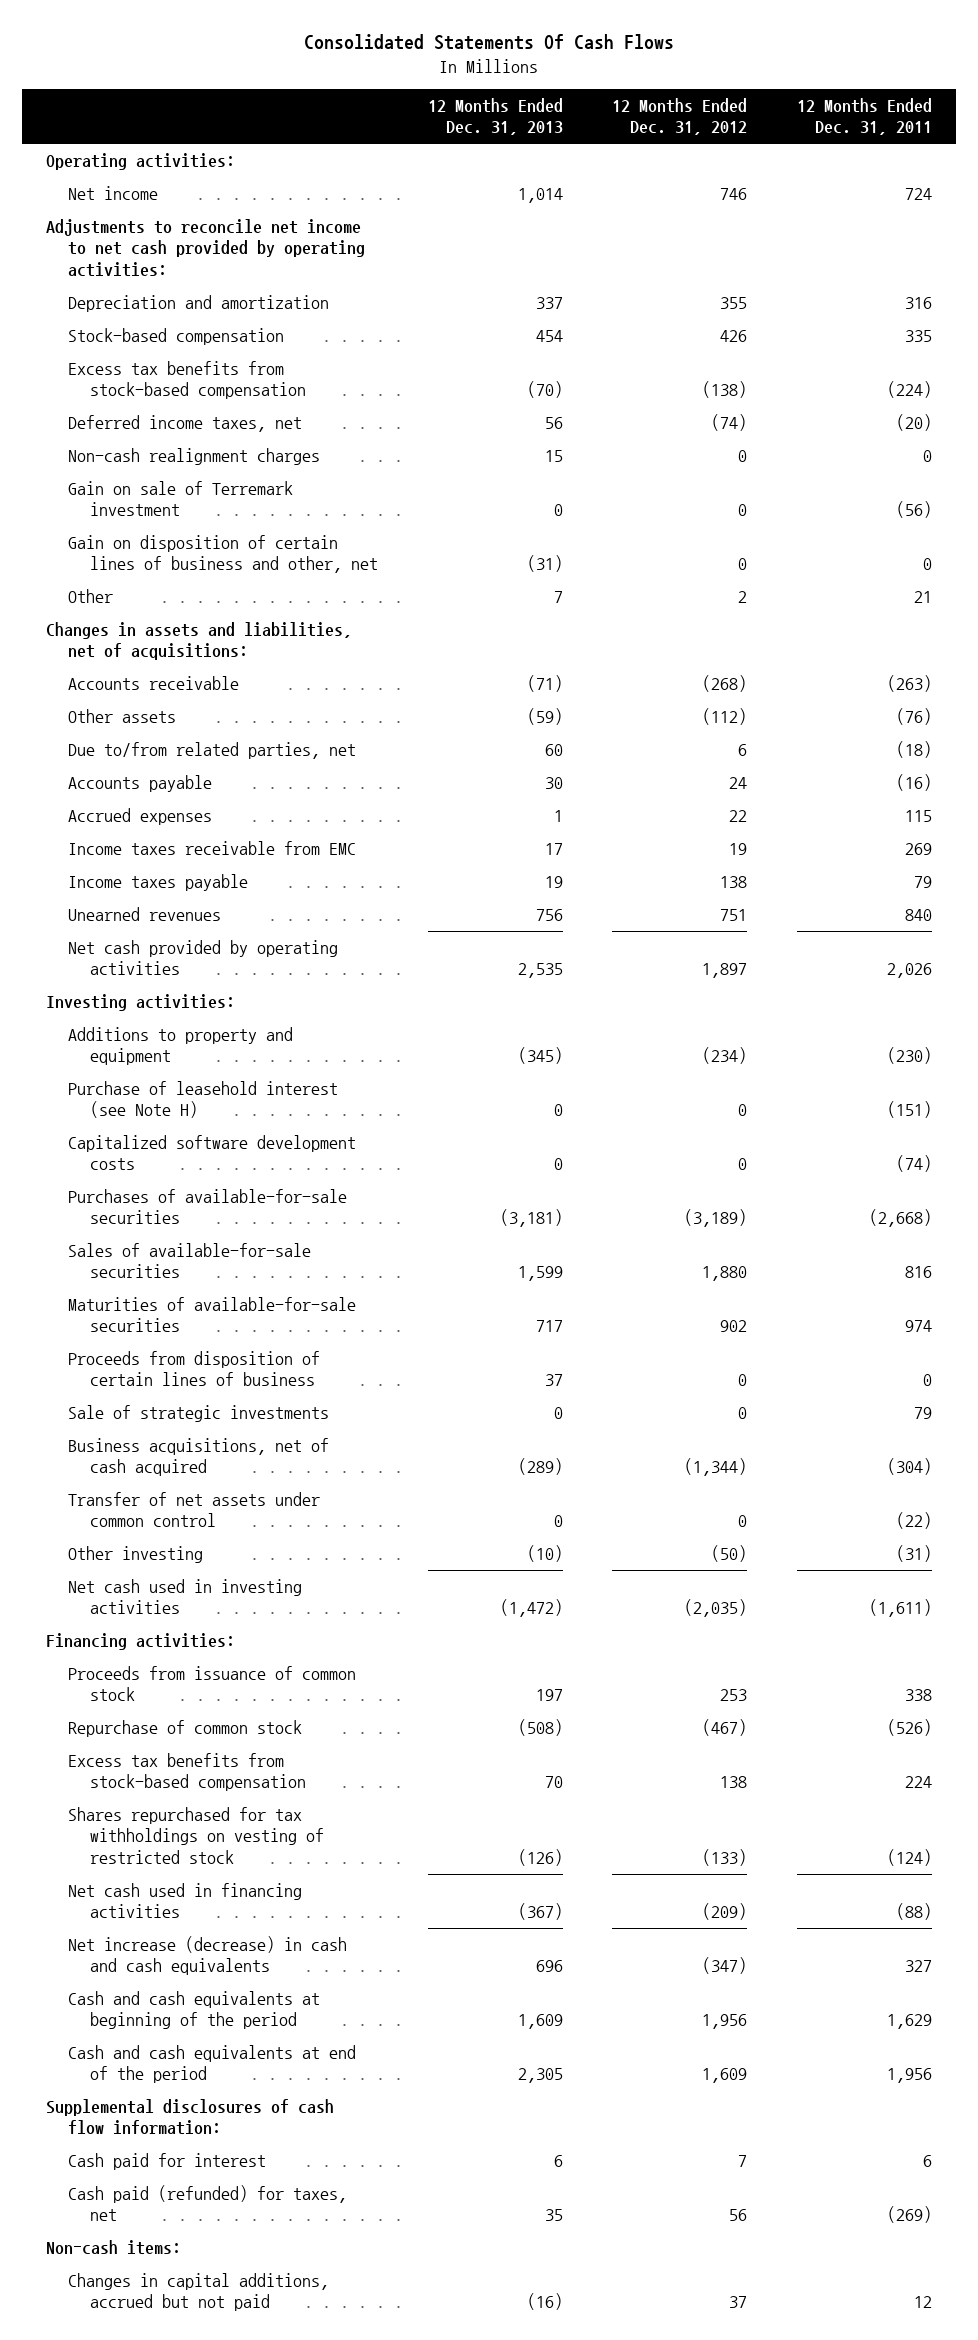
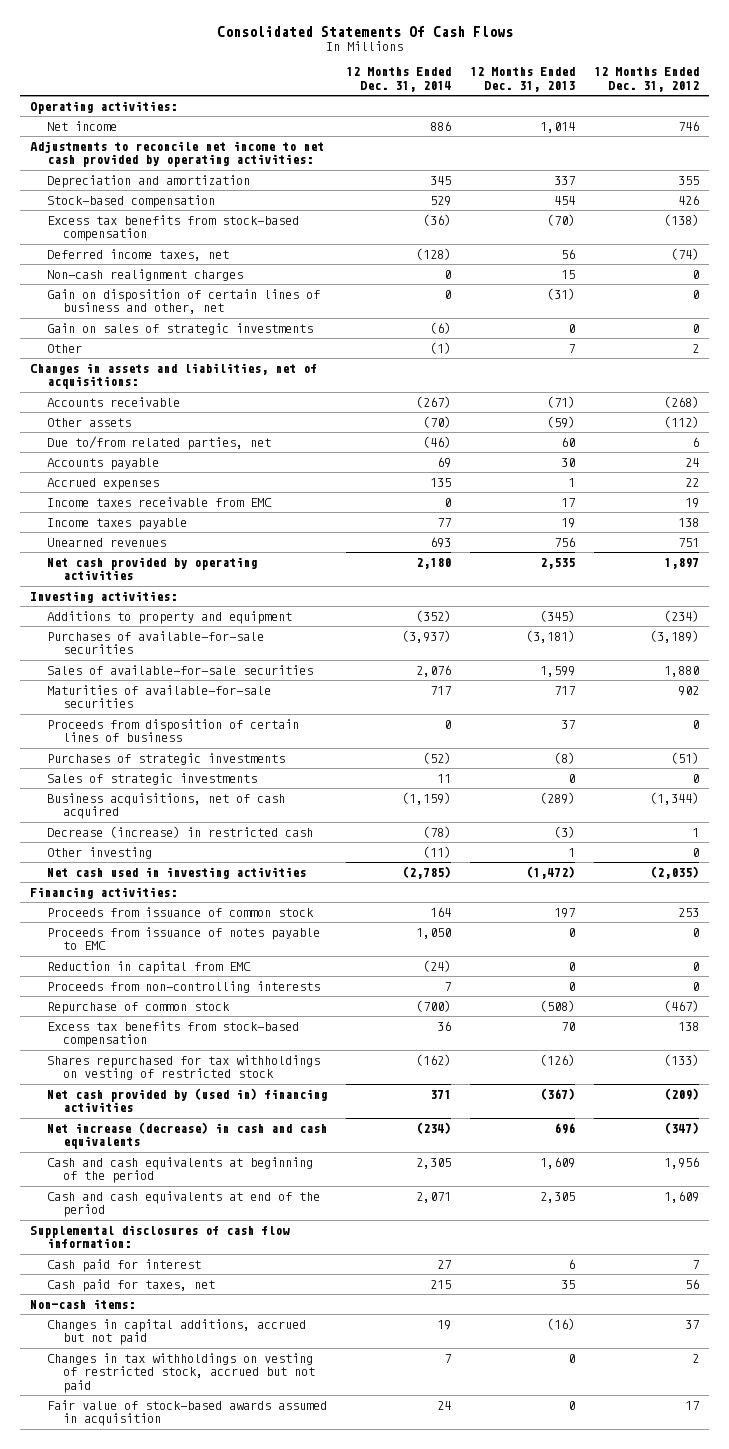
[796,97,932,136] 12 Months Ended Dec. 31, 2011 -> none
none -> [345,67,451,92] 12 Months Ended Dec. 31, 2014
[68,480,294,517] Gain on sale of Terremark investment -> none
none -> [46,322,313,335] Gain on sales of strategic investments
[68,1080,339,1119] Purchase of leasehold interest (see Note H) -> none
[68,1134,357,1171] Capitalized software development costs -> none
none -> [46,752,285,765] Purchases of strategic investments
[68,1404,330,1422] Sale of strategic investments -> [46,772,257,785] Sales of strategic investments
[68,1491,321,1528] Transfer of net assets under common control -> none
none -> [46,825,313,838] Decrease (increase) in restricted cash
[526,1544,563,1562] (10) -> [568,847,576,857] 1
[711,1544,748,1562] (50) -> [692,847,700,857] 0
none -> [46,926,320,951] Proceeds from issuance of notes payable to EMC
none -> [46,960,251,974] Reduction in capital from EMC
none -> [46,980,320,993] Proceeds from non-controlling interests
[68,1882,303,1919] Net cash used in financing activities -> [46,1087,327,1113] Net cash provided by (used in) financing activities
[68,2184,348,2222] Cash paid (refunded) for taxes, net -> [46,1278,215,1292] Cash paid for taxes, net
none -> [46,1352,316,1393] Changes in tax withholdings on vesting of restricted stock, accrued but not paid
none -> [46,1399,327,1427] Fair value of stock-based awards assumed in acquisition

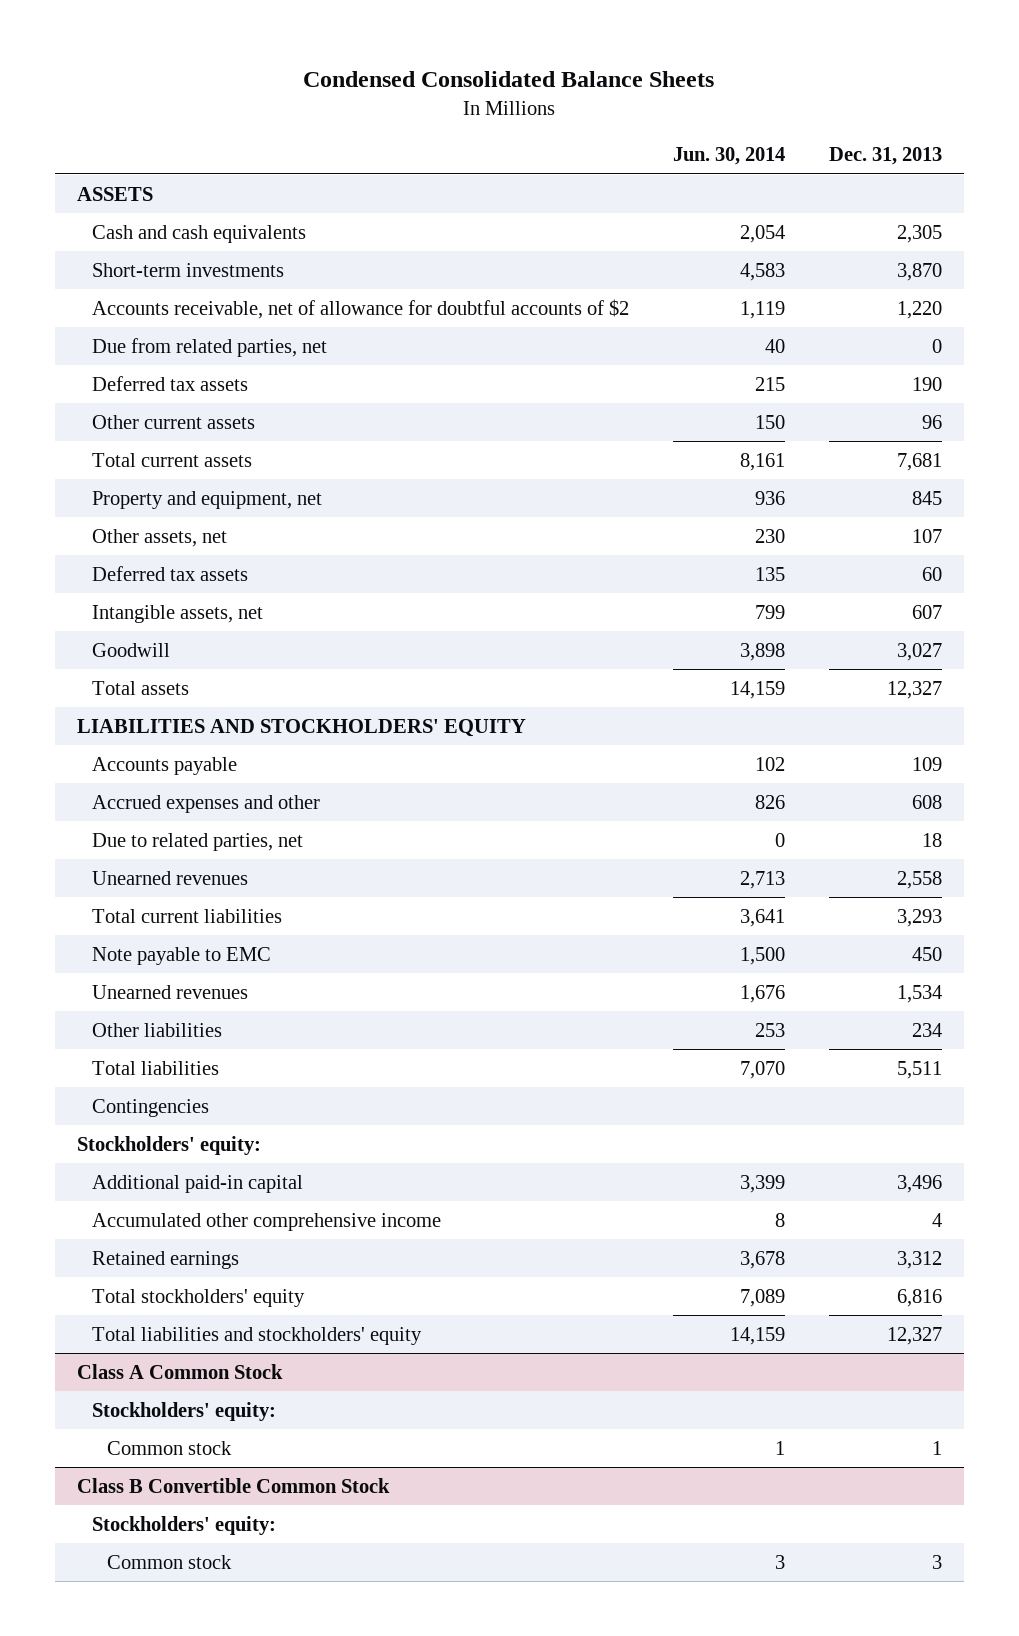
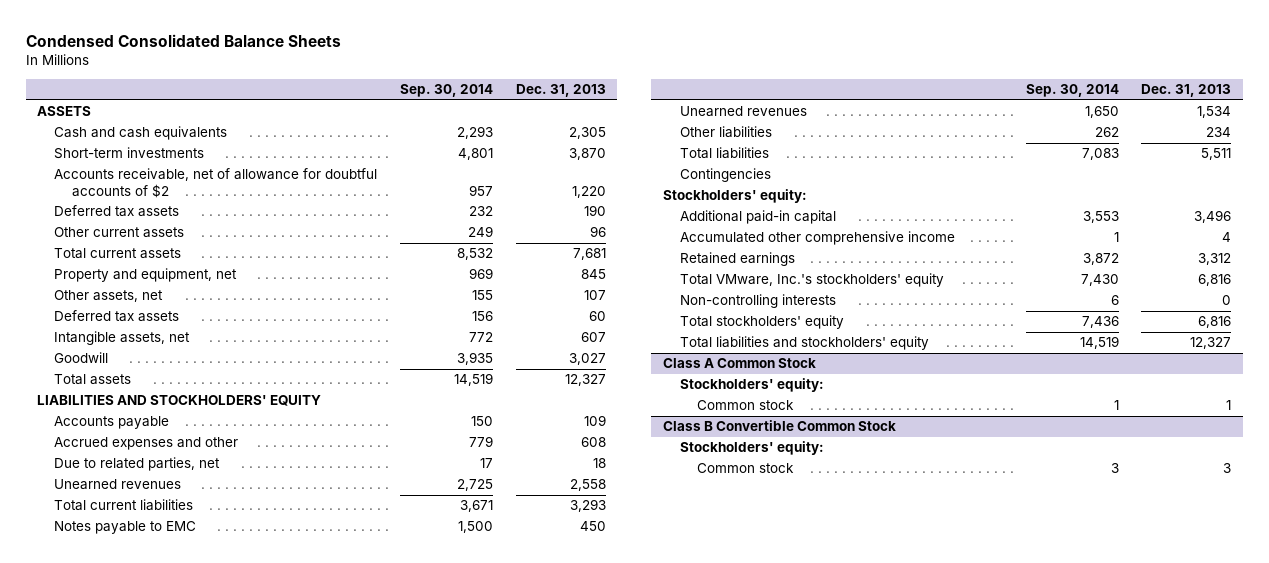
[672,147,785,166] Jun. 30, 2014 -> none
none -> [400,84,494,98] Sep. 30, 2014
[91,337,327,357] Due from related parties, net -> none
[91,946,271,965] Note payable to EMC -> [54,521,197,535] Notes payable to EMC
none -> [680,273,945,288] Total VMware, Inc.'s stockholders' equity
none -> [680,294,837,309] Non-controlling interests

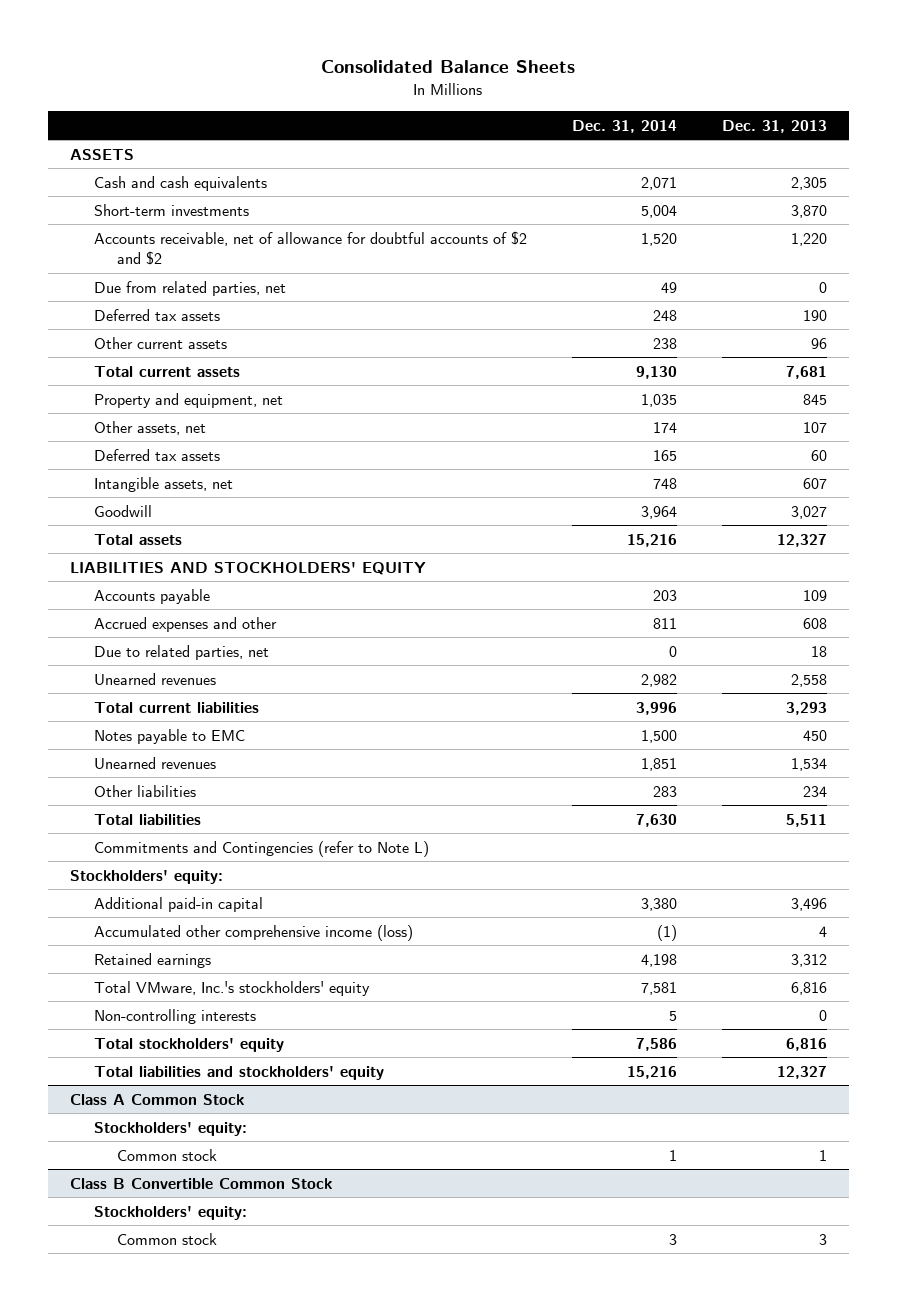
[25,33,341,47] Condensed Consolidated Balance Sheets -> [321,59,576,73] Consolidated Balance Sheets
[400,84,494,98] Sep. 30, 2014 -> none
none -> [571,119,677,133] Dec. 31, 2014
[54,168,378,199] Accounts receivable, net of allowance for doubtful accounts of $2 -> [93,230,527,266] Accounts receivable, net of allowance for doubtful accounts of $2 and $2
none -> [93,280,286,296] Due from related parties, net
[680,168,772,183] Contingencies -> [93,840,429,857] Commitments and Contingencies (refer to Note L)
[680,231,956,246] Accumulated other comprehensive income -> [93,924,413,941] Accumulated other comprehensive income (loss)

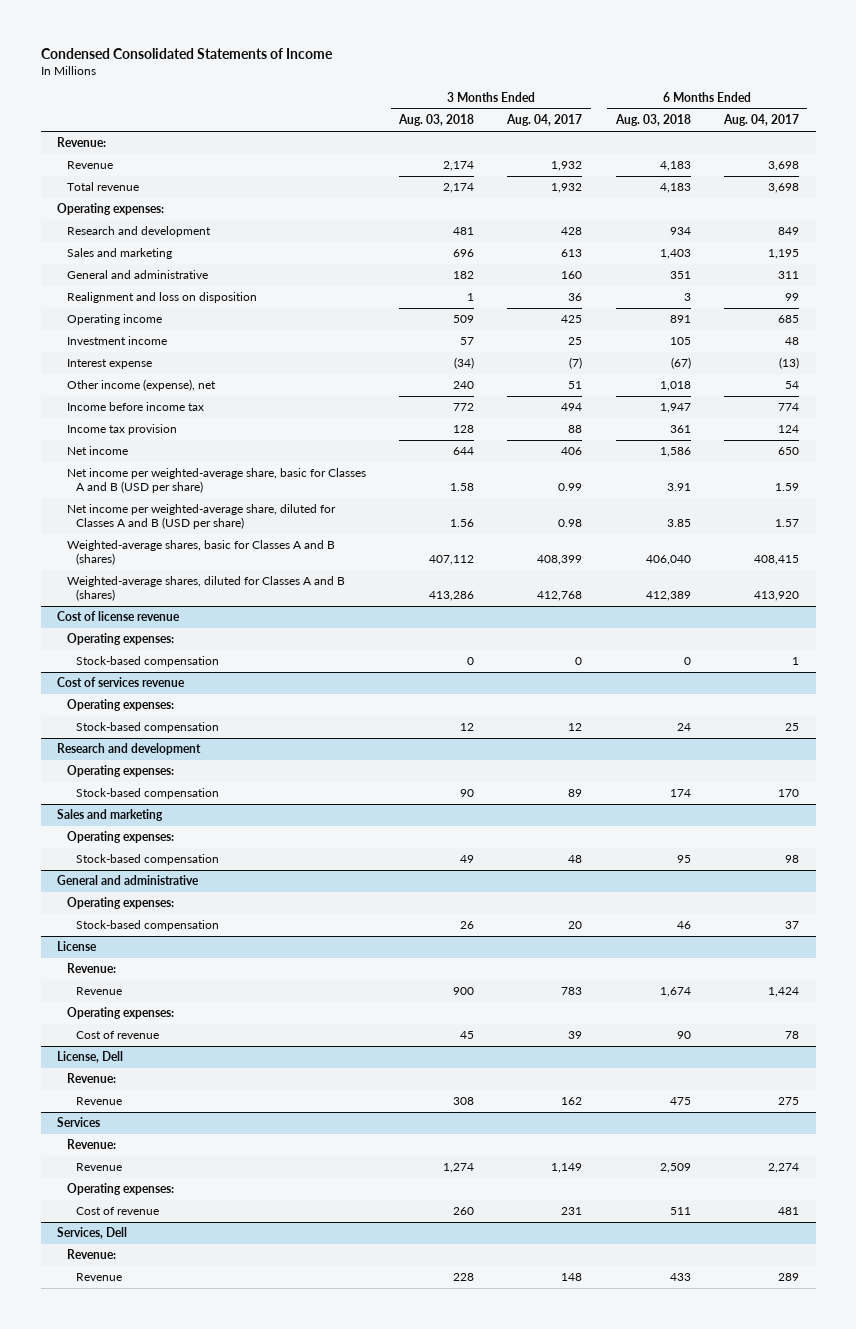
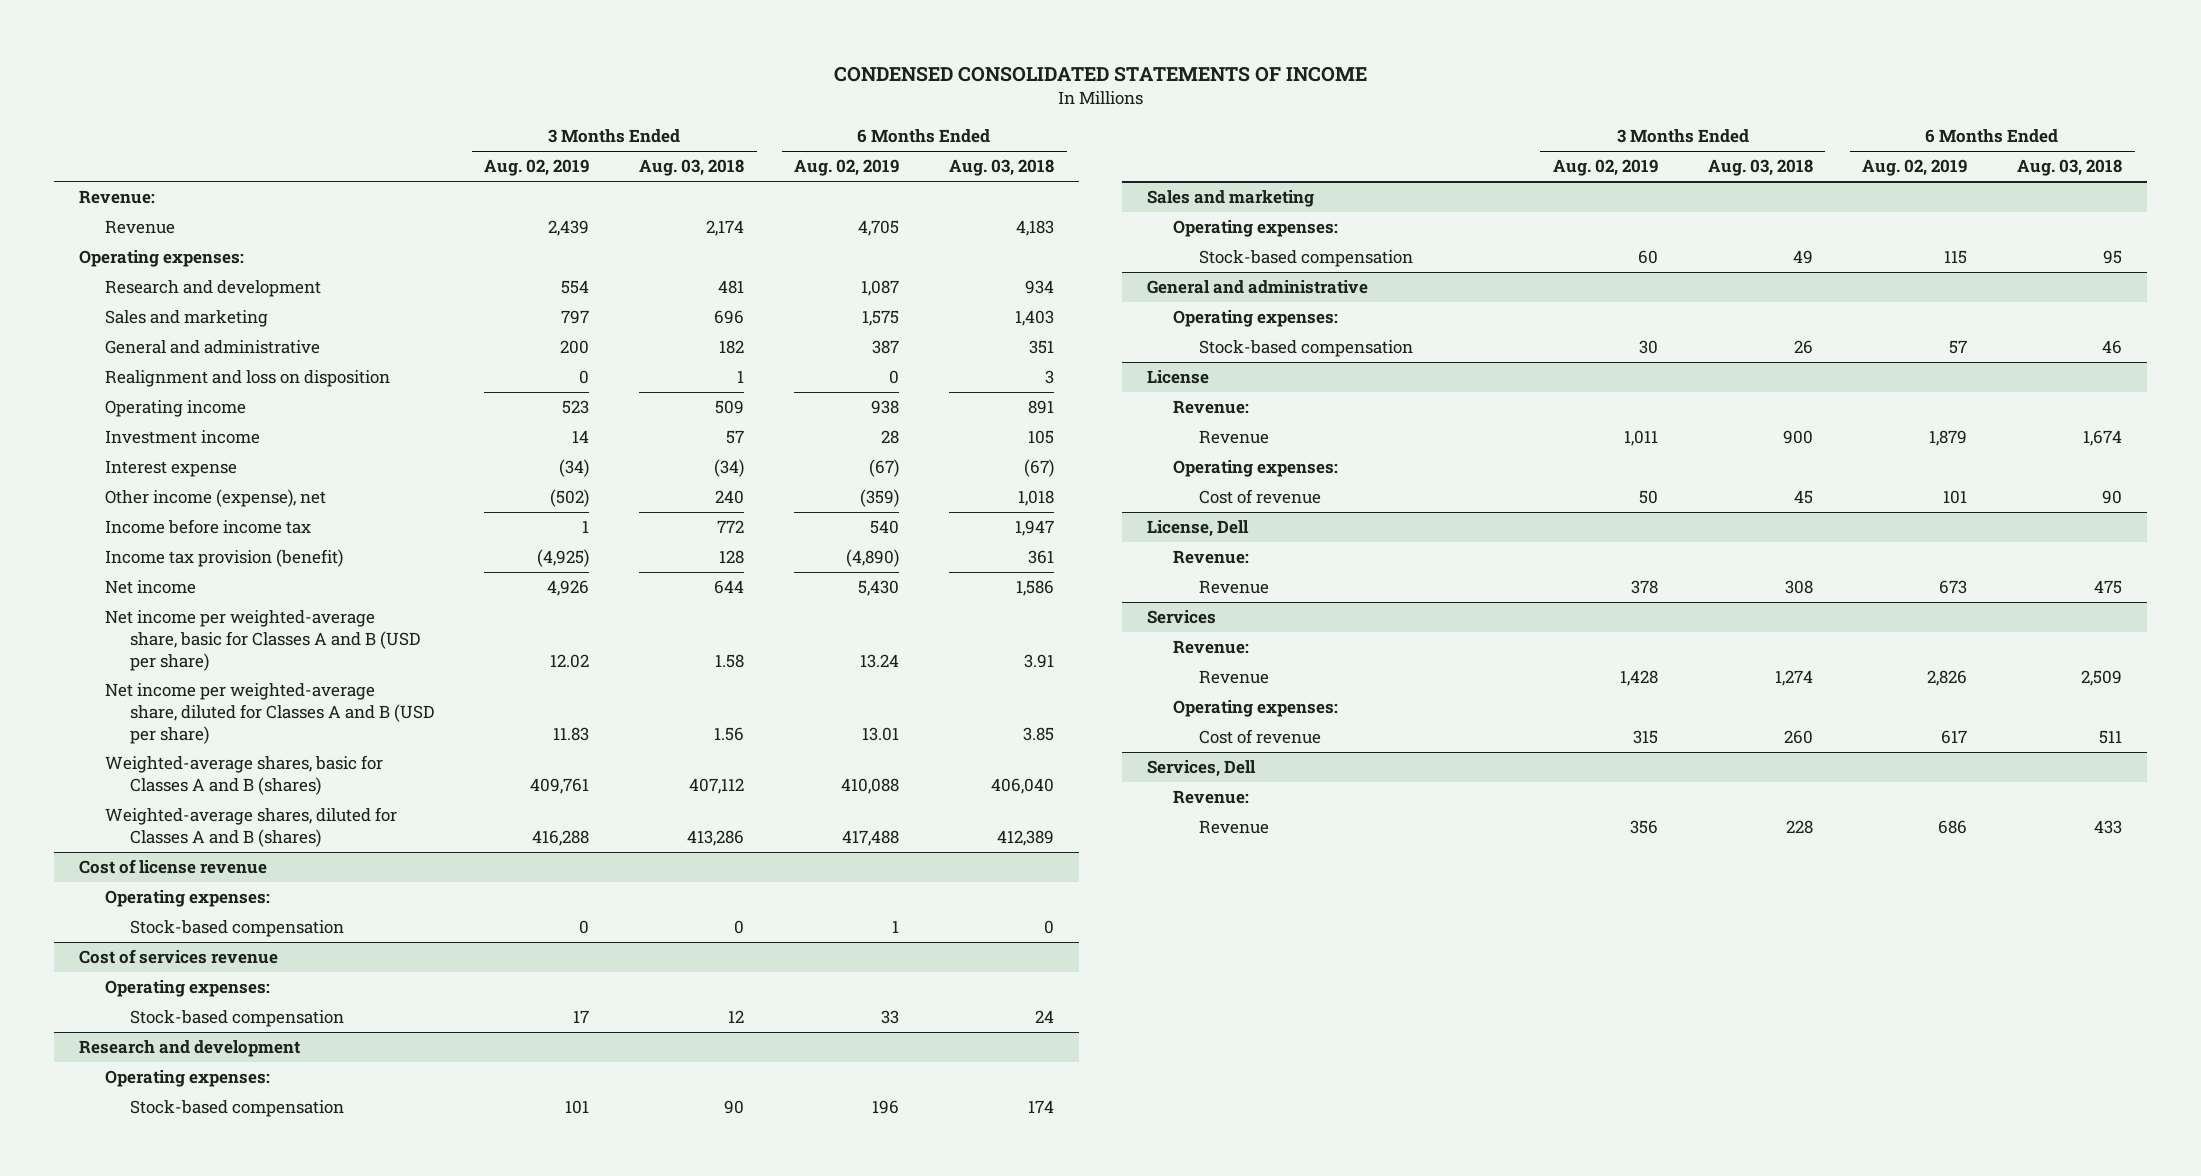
[40,47,333,59] Condensed Consolidated Statements of Income -> [833,65,1367,82] CONDENSED CONSOLIDATED STATEMENTS OF INCOME
[506,114,583,127] Aug. 04, 2017 -> none
[722,114,799,127] Aug. 04, 2017 -> none
none -> [484,159,590,177] Aug. 02, 2019
none -> [794,159,900,177] Aug. 02, 2019
[66,182,139,192] Total revenue -> none
[66,424,177,436] Income tax provision -> [104,549,343,568] Income tax provision (benefit)

